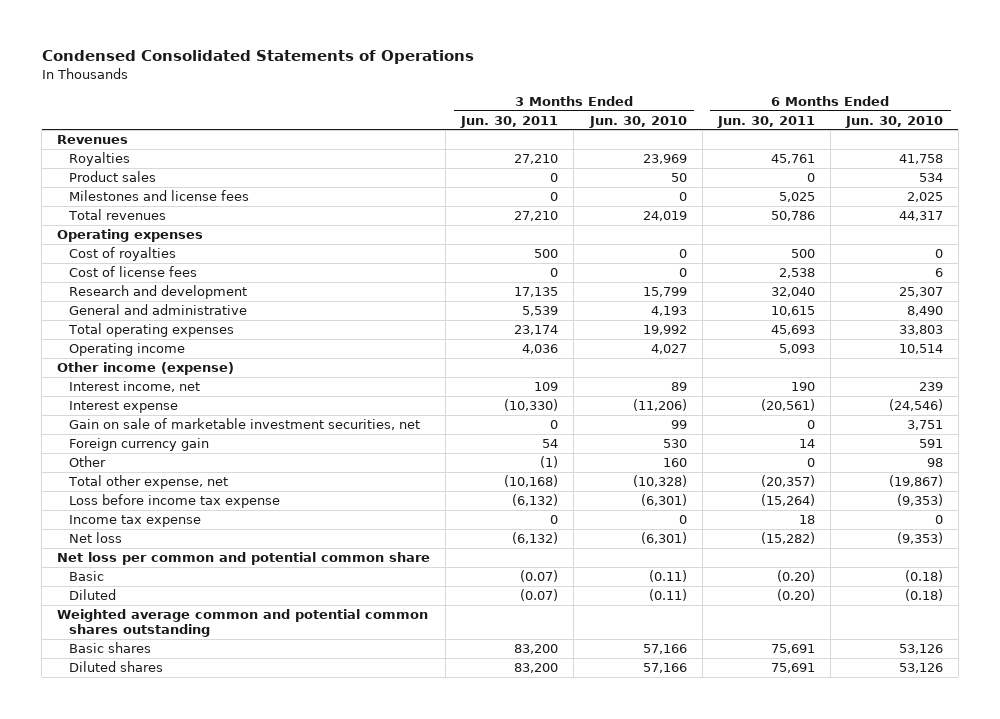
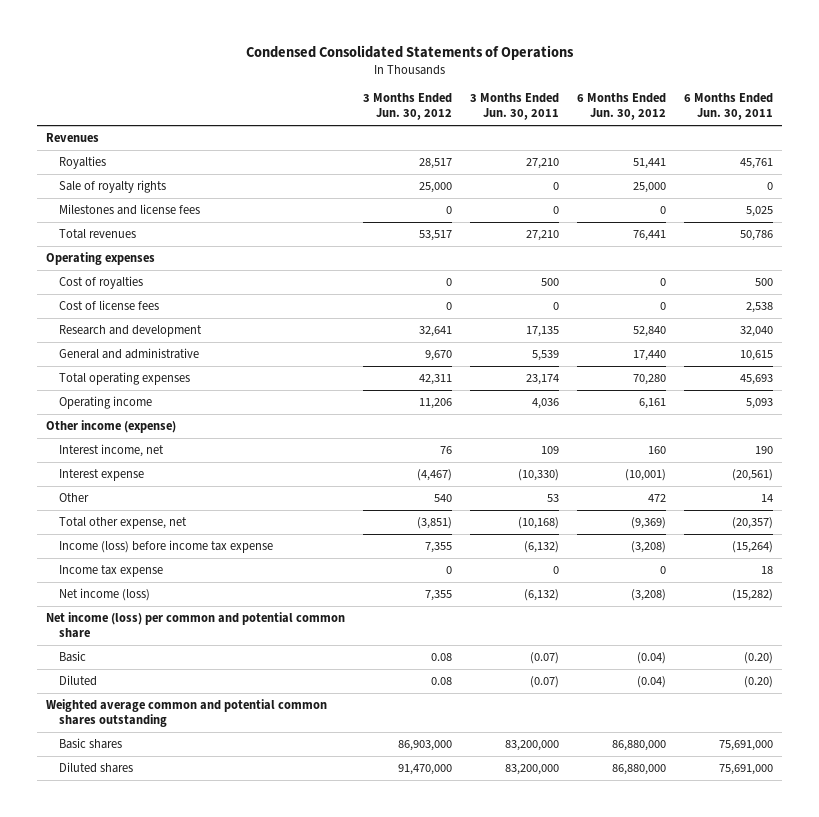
[588,115,687,128] Jun. 30, 2010 -> none
[844,115,943,128] Jun. 30, 2010 -> none
none -> [363,93,453,121] 3 Months Ended Jun. 30, 2012
none -> [576,93,666,121] 6 Months Ended Jun. 30, 2012
[68,171,156,183] Product sales -> none
none -> [59,180,167,194] Sale of royalty rights
[68,418,420,431] Gain on sale of marketable investment securities, net -> none
[68,438,209,452] Foreign currency gain -> none
[540,456,559,469] (1) -> [547,494,560,503] 53
[806,458,815,468] 0 -> [760,494,773,503] 14
[68,494,280,509] Loss before income tax expense -> [59,540,274,554] Income (loss) before income tax expense
[68,532,122,544] Net loss -> [59,588,151,602] Net income (loss)
[57,552,431,566] Net loss per common and potential common share -> [46,612,346,638] Net income (loss) per common and potential common share
[514,644,559,655] 83,200 -> [505,740,560,752] 83,200,000
[770,644,815,655] 75,691 -> [718,740,773,752] 75,691,000
[514,663,559,674] 83,200 -> [505,764,560,776] 83,200,000
[770,663,815,674] 75,691 -> [718,764,773,776] 75,691,000

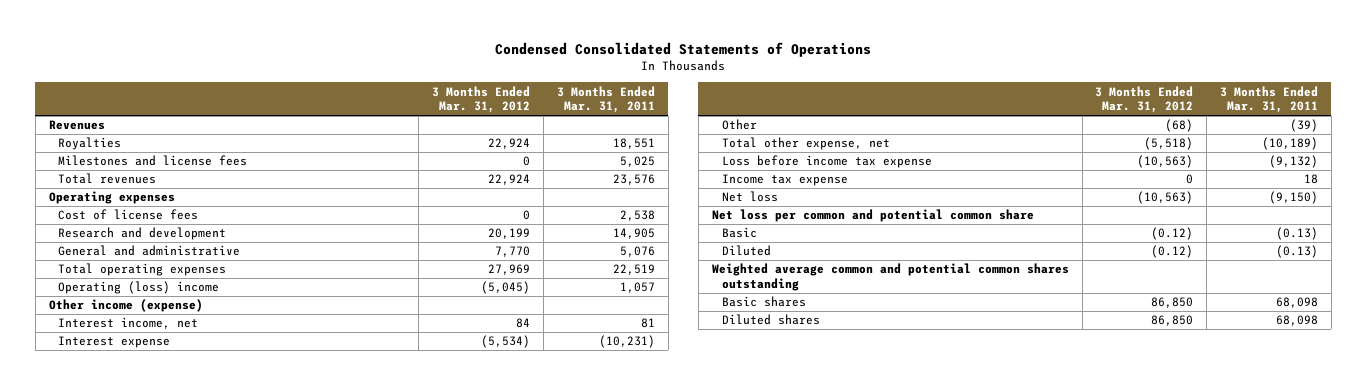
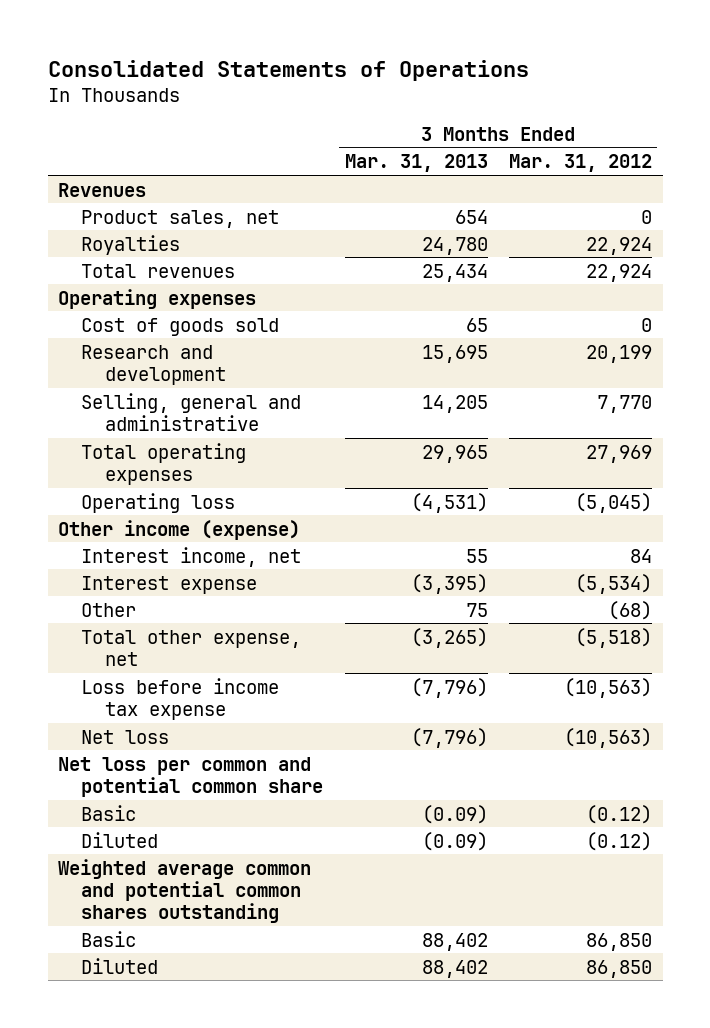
[495,42,872,58] Condensed Consolidated Statements of Operations -> [47,59,529,81] Consolidated Statements of Operations
[556,85,655,114] 3 Months Ended Mar. 31, 2011 -> none
none -> [344,154,488,173] Mar. 31, 2013
none -> [81,209,280,228] Product sales, net
[58,155,248,167] Milestones and license fees -> none
[58,209,199,221] Cost of license fees -> none
none -> [81,317,280,336] Cost of goods sold
[58,245,241,257] General and administrative -> [81,392,302,431] Selling, general and administrative
[58,281,220,295] Operating (loss) income -> [81,492,236,513] Operating loss
[721,174,848,187] Income tax expense -> none
[721,296,806,308] Basic shares -> [81,930,137,947] Basic
[721,314,820,326] Diluted shares -> [81,957,159,974] Diluted

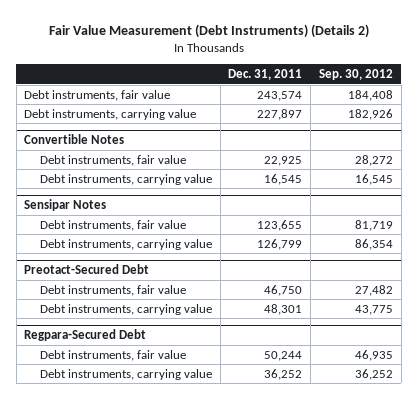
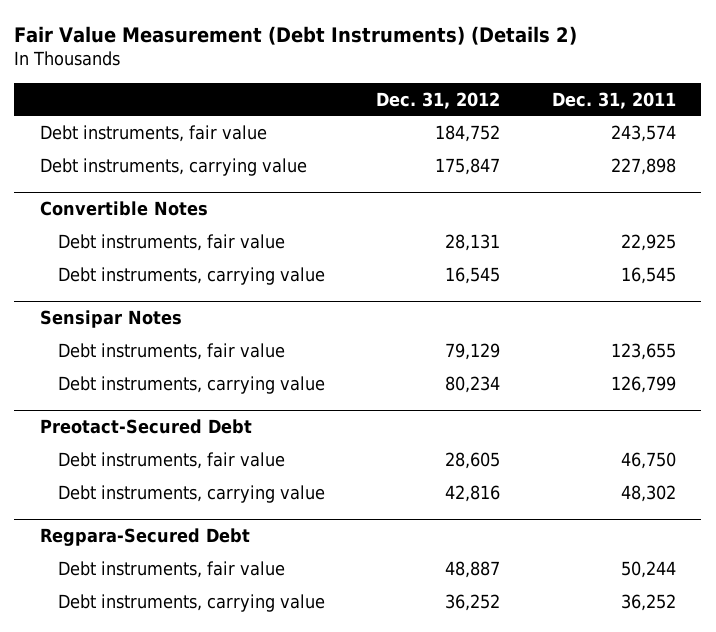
[319,69,394,81] Sep. 30, 2012 -> none
none -> [376,91,501,109] Dec. 31, 2012
[257,108,303,120] 227,897 -> [610,157,676,175] 227,898
[264,303,303,315] 48,301 -> [620,484,676,502] 48,302

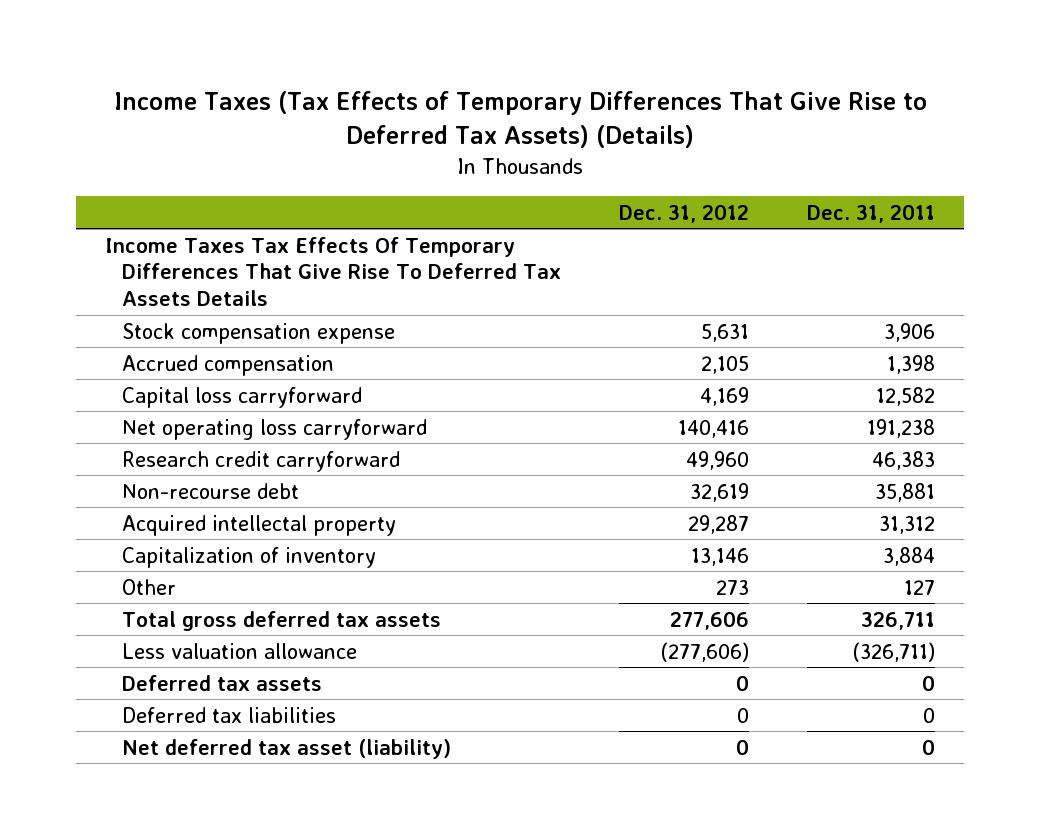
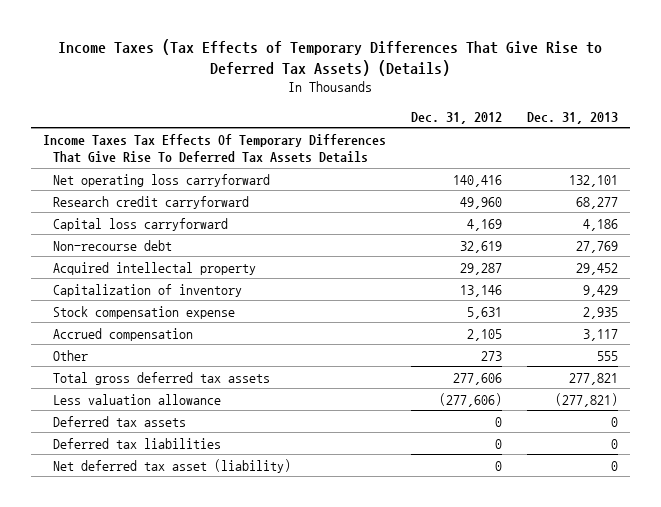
[807,203,936,223] Dec. 31, 2011 -> none
none -> [526,111,618,124] Dec. 31, 2013
[121,386,362,408] Capital loss carryforward -> [52,217,228,231] Capital loss carryforward
[121,322,395,344] Stock compensation expense -> [52,305,235,319] Stock compensation expense
[121,354,334,376] Accrued compensation -> [52,327,193,341] Accrued compensation

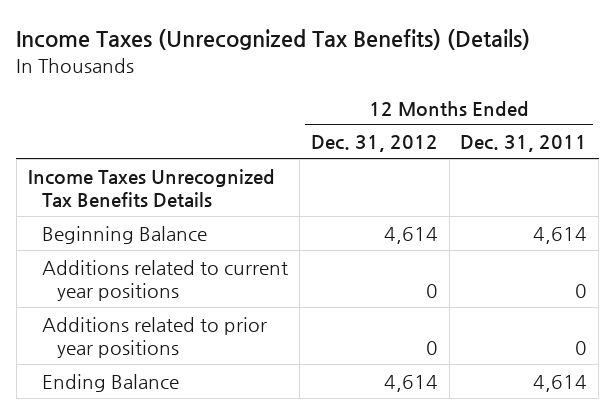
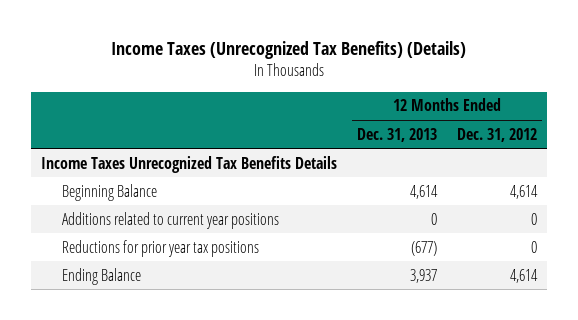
[460,135,588,153] Dec. 31, 2011 -> none
none -> [357,127,438,142] Dec. 31, 2013
[42,316,268,358] Additions related to prior year positions -> none
none -> [62,239,260,257] Reductions for prior year tax positions

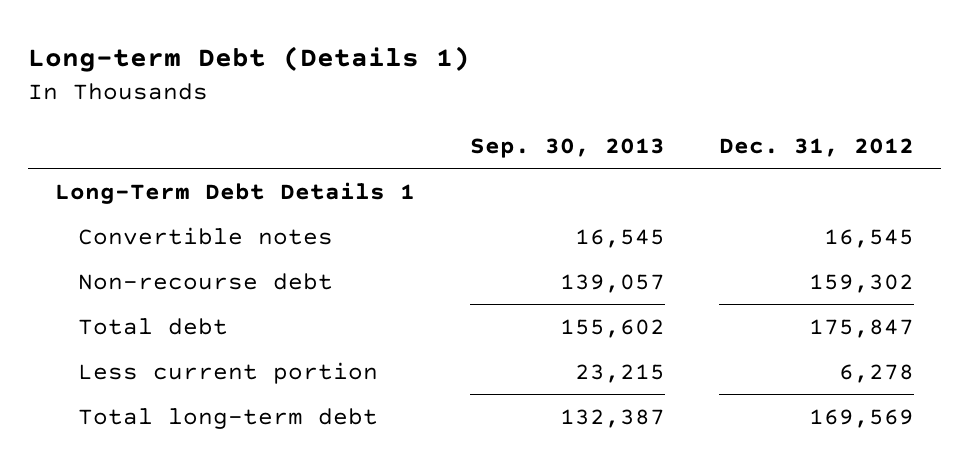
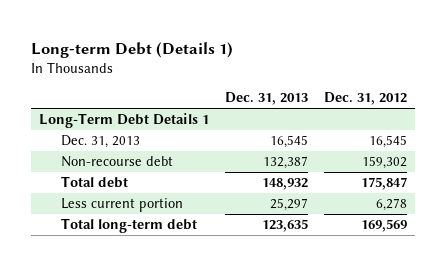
[469,138,665,159] Sep. 30, 2013 -> none
none -> [225,92,309,106] Dec. 31, 2013
[77,226,333,245] Convertible notes -> [60,135,140,149] Dec. 31, 2013

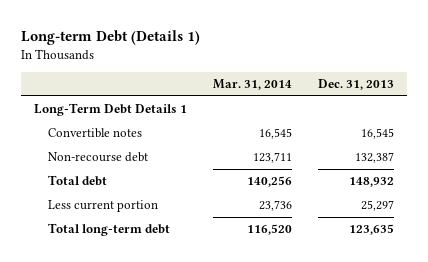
[323,92,407,106] Dec. 31, 2012 -> none
none -> [212,78,292,90] Mar. 31, 2014
[60,135,140,149] Dec. 31, 2013 -> [47,128,142,139] Convertible notes

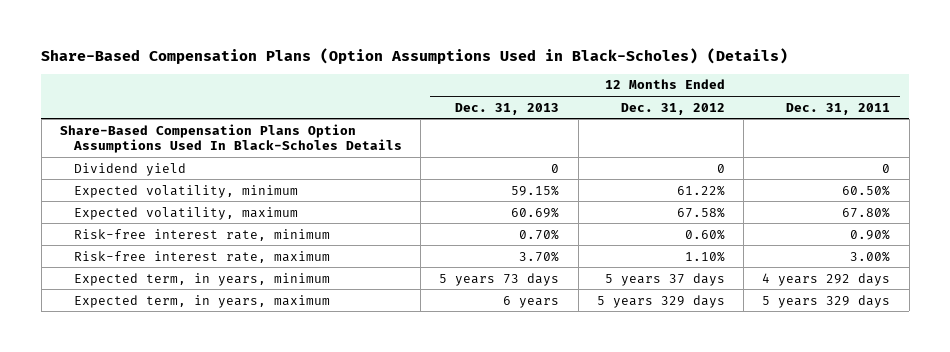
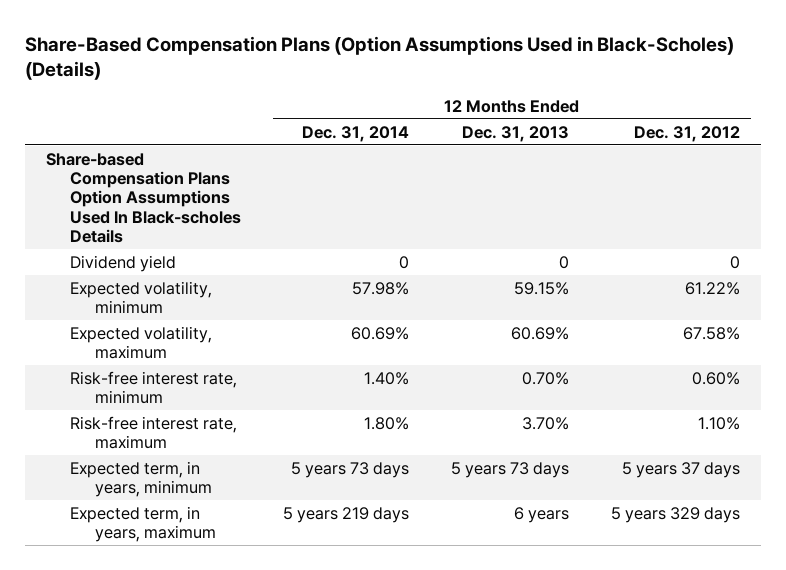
[786,102,891,115] Dec. 31, 2011 -> none
none -> [302,125,410,142] Dec. 31, 2014
[60,123,402,153] Share-Based Compensation Plans Option Assumptions Used In Black-Scholes Details -> [45,152,242,243] Share-based Compensation Plans Option Assumptions Used In Black-scholes Details

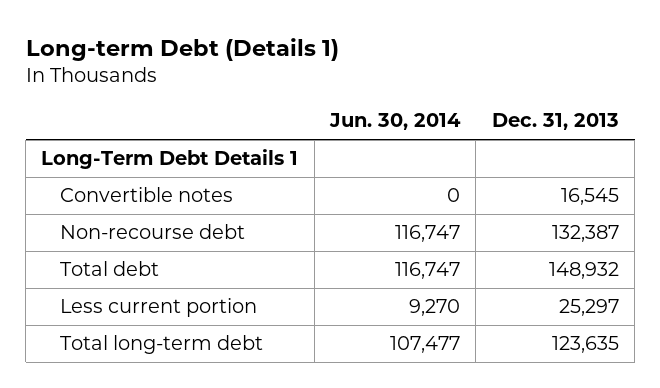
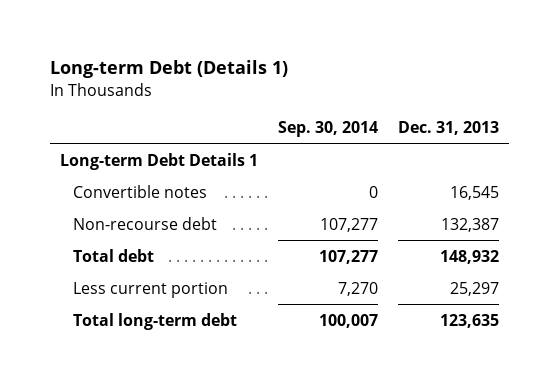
[329,113,462,131] Jun. 30, 2014 -> none
none -> [278,121,379,138] Sep. 30, 2014
[41,149,299,170] Long-Term Debt Details 1 -> [59,152,258,170] Long-term Debt Details 1

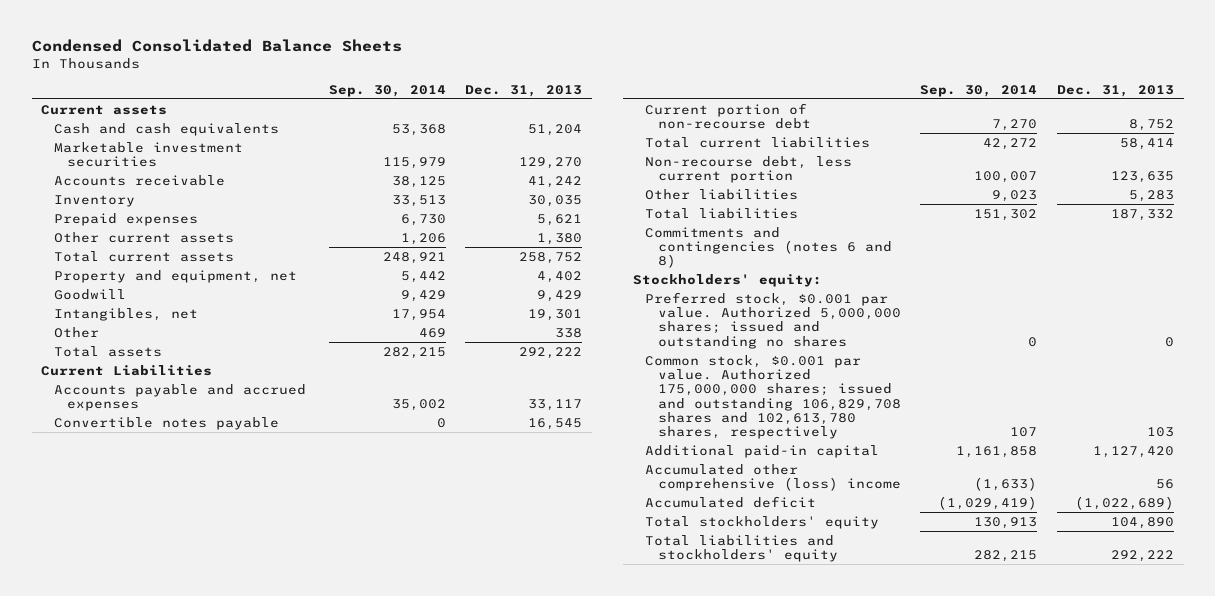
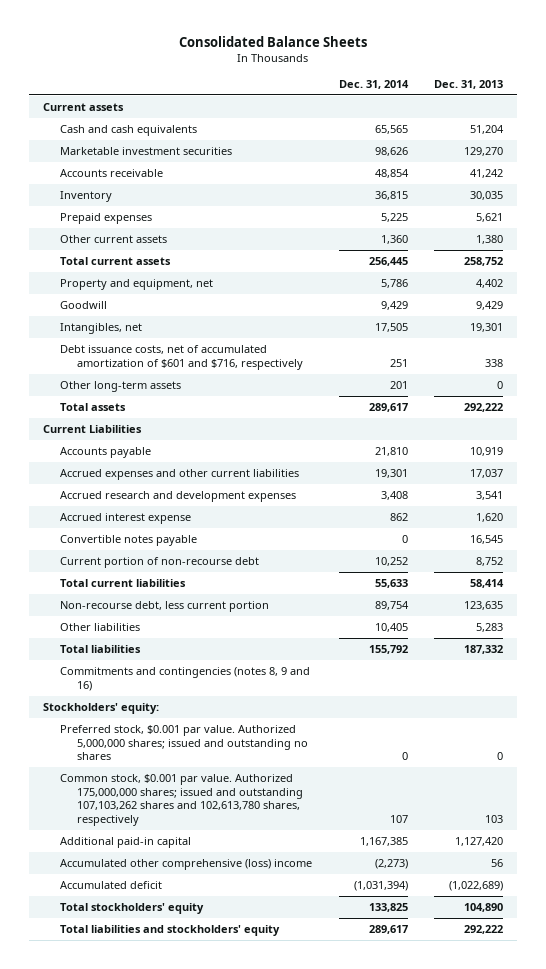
[31,38,402,52] Condensed Consolidated Balance Sheets -> [178,35,367,47] Consolidated Balance Sheets
[328,84,446,97] Sep. 30, 2014 -> none
none -> [338,79,409,89] Dec. 31, 2014
none -> [59,344,304,370] Debt issuance costs, net of accumulated amortization of $601 and $716, respectively
[53,326,99,338] Other -> [59,380,181,392] Other long-term assets
[555,327,583,338] 338 -> [497,380,504,389] 0
[53,383,306,411] Accounts payable and accrued expenses -> none
none -> [59,446,151,458] Accounts payable
none -> [59,468,299,480] Accrued expenses and other current liabilities
none -> [59,490,296,502] Accrued research and development expenses
none -> [59,512,191,524] Accrued interest expense
[645,226,892,269] Commitments and contingencies (notes 6 and 8) -> [59,666,310,691] Commitments and contingencies (notes 8, 9 and 16)
[645,354,901,440] Common stock, $0.001 par value. Authorized 175,000,000 shares; issued and outstanding 106,829,708 shares and 102,613,780 shares, respectively -> [59,773,304,827] Common stock, $0.001 par value. Authorized 175,000,000 shares; issued and outstanding 107,103,262 shares and 102,613,780 shares, respectively

